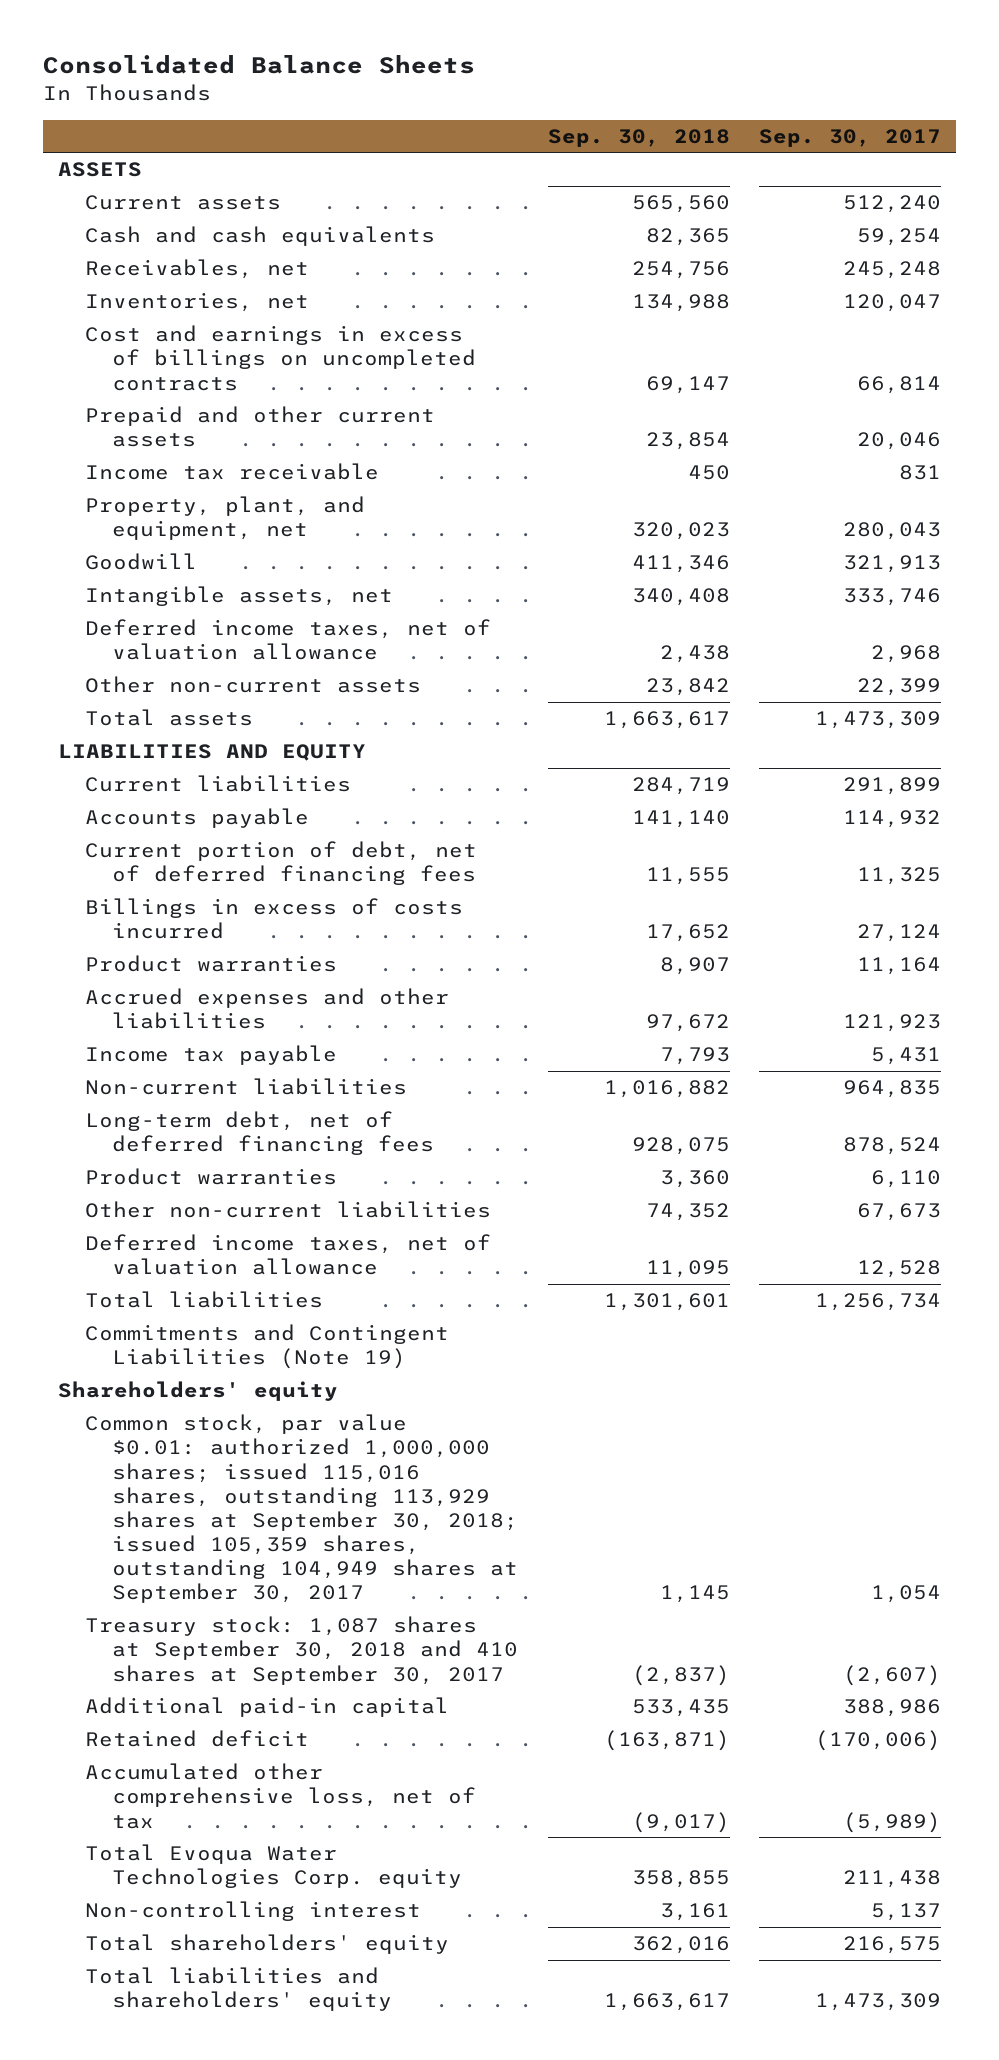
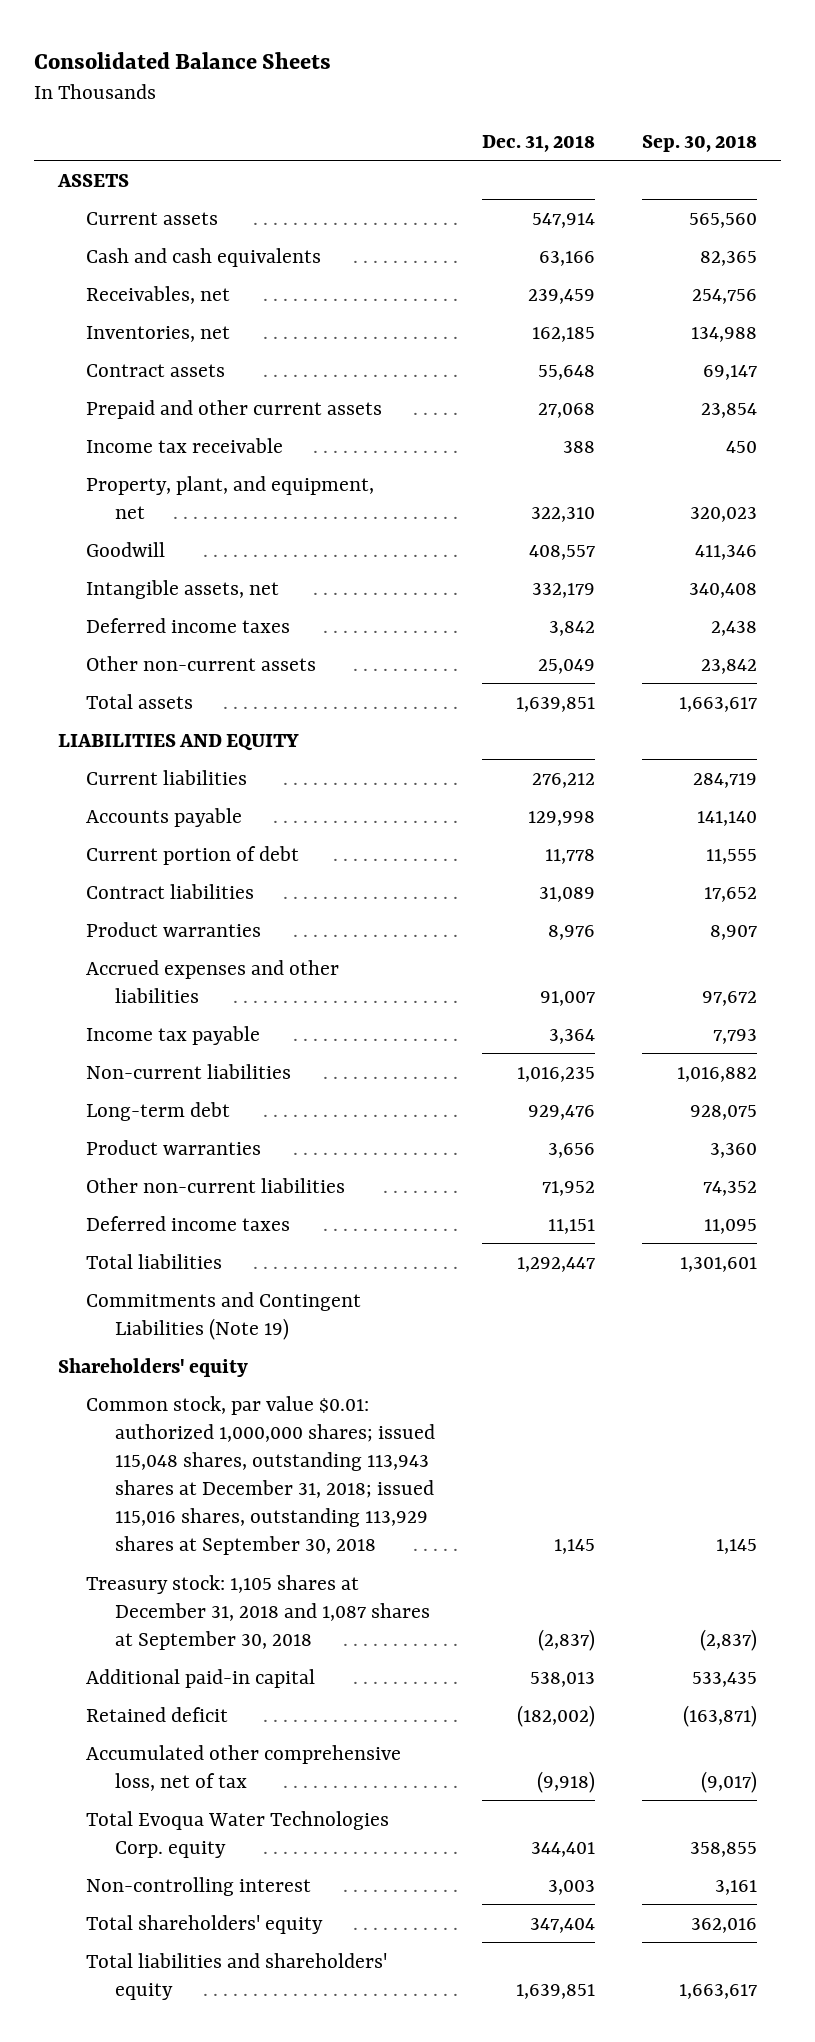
[758,128,941,147] Sep. 30, 2017 -> none
none -> [481,134,595,152] Dec. 31, 2018
[84,325,477,391] Cost and earnings in excess of billings on uncompleted contracts -> [86,363,226,377] Contract assets
[84,619,491,661] Deferred income taxes, net of valuation allowance -> [86,617,291,633] Deferred income taxes
[84,841,477,886] Current portion of debt, net of deferred financing fees -> [86,845,300,865] Current portion of debt
[84,898,463,940] Billings in excess of costs incurred -> [86,883,255,899] Contract liabilities
[84,1111,435,1156] Long-term debt, net of deferred financing fees -> [86,1101,231,1121] Long-term debt
[84,1234,491,1276] Deferred income taxes, net of valuation allowance -> [86,1215,291,1231] Deferred income taxes
[84,1414,519,1604] Common stock, par value $0.01: authorized 1,000,000 shares; issued 115,016 shares, outstanding 113,929 shares at September 30, 2018; issued 105,359 shares, outstanding 104,949 shares at September 30, 2017 -> [86,1395,435,1555] Common stock, par value $0.01: authorized 1,000,000 shares; issued 115,048 shares, outstanding 113,943 shares at December 31, 2018; issued 115,016 shares, outstanding 113,929 shares at September 30, 2018
[84,1616,519,1685] Treasury stock: 1,087 shares at September 30, 2018 and 410 shares at September 30, 2017 -> [86,1574,430,1650] Treasury stock: 1,105 shares at December 31, 2018 and 1,087 shares at September 30, 2018

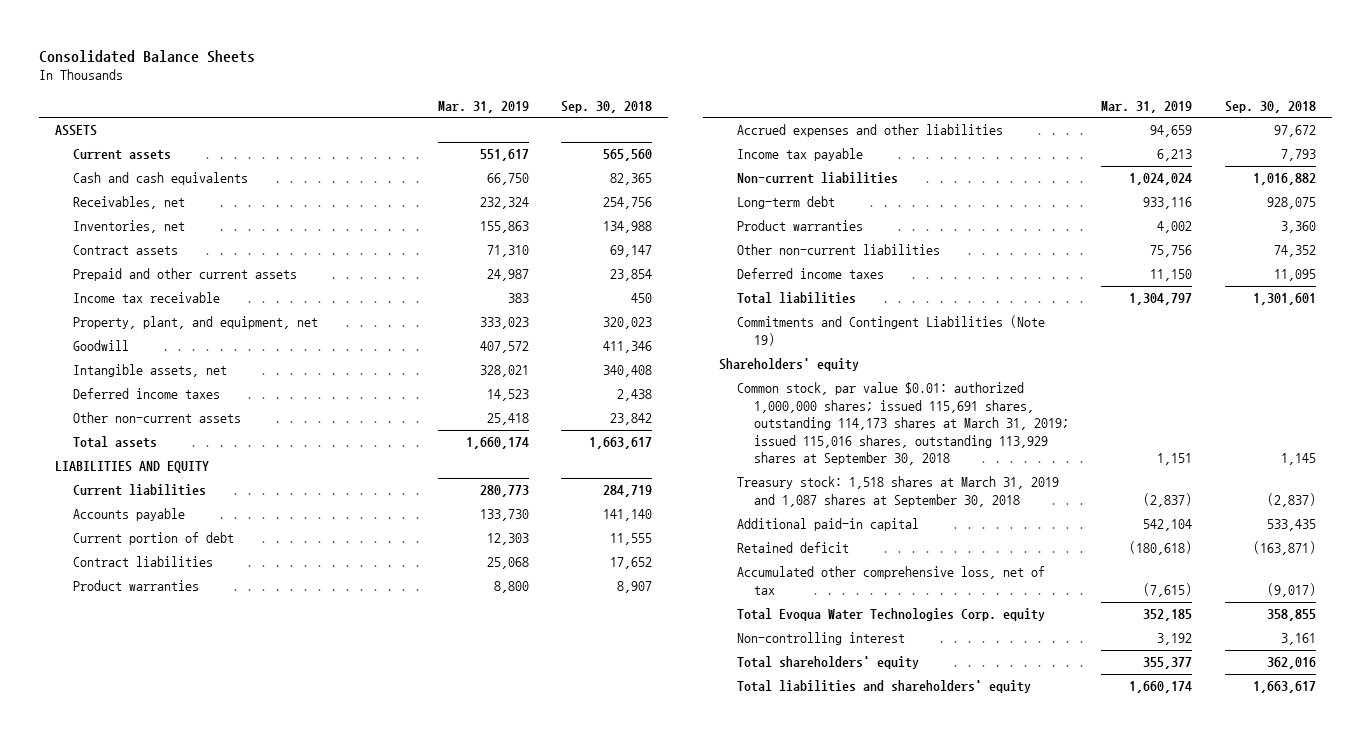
[481,134,595,152] Dec. 31, 2018 -> none
none -> [437,100,529,113] Mar. 31, 2019
[86,1395,435,1555] Common stock, par value $0.01: authorized 1,000,000 shares; issued 115,048 shares, outstanding 113,943 shares at December 31, 2018; issued 115,016 shares, outstanding 113,929 shares at September 30, 2018 -> [736,382,1069,466] Common stock, par value $0.01: authorized 1,000,000 shares; issued 115,691 shares, outstanding 114,173 shares at March 31, 2019; issued 115,016 shares, outstanding 113,929 shares at September 30, 2018
[86,1574,430,1650] Treasury stock: 1,105 shares at December 31, 2018 and 1,087 shares at September 30, 2018 -> [736,476,1059,507] Treasury stock: 1,518 shares at March 31, 2019 and 1,087 shares at September 30, 2018

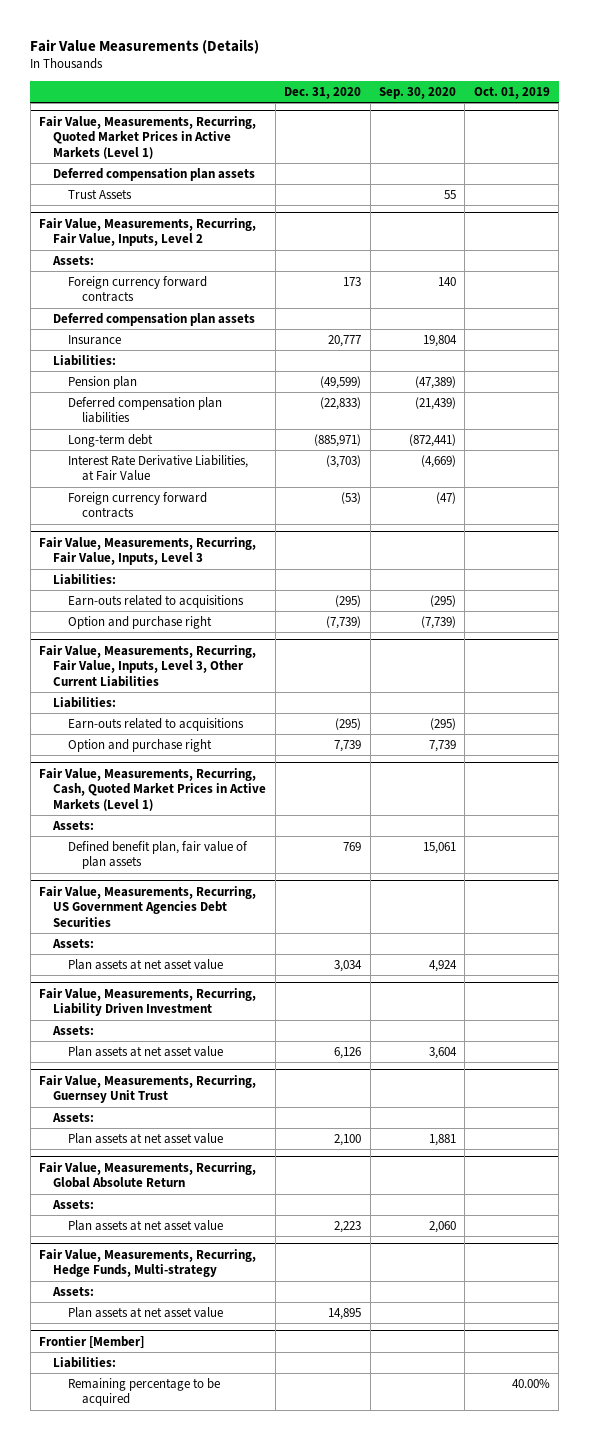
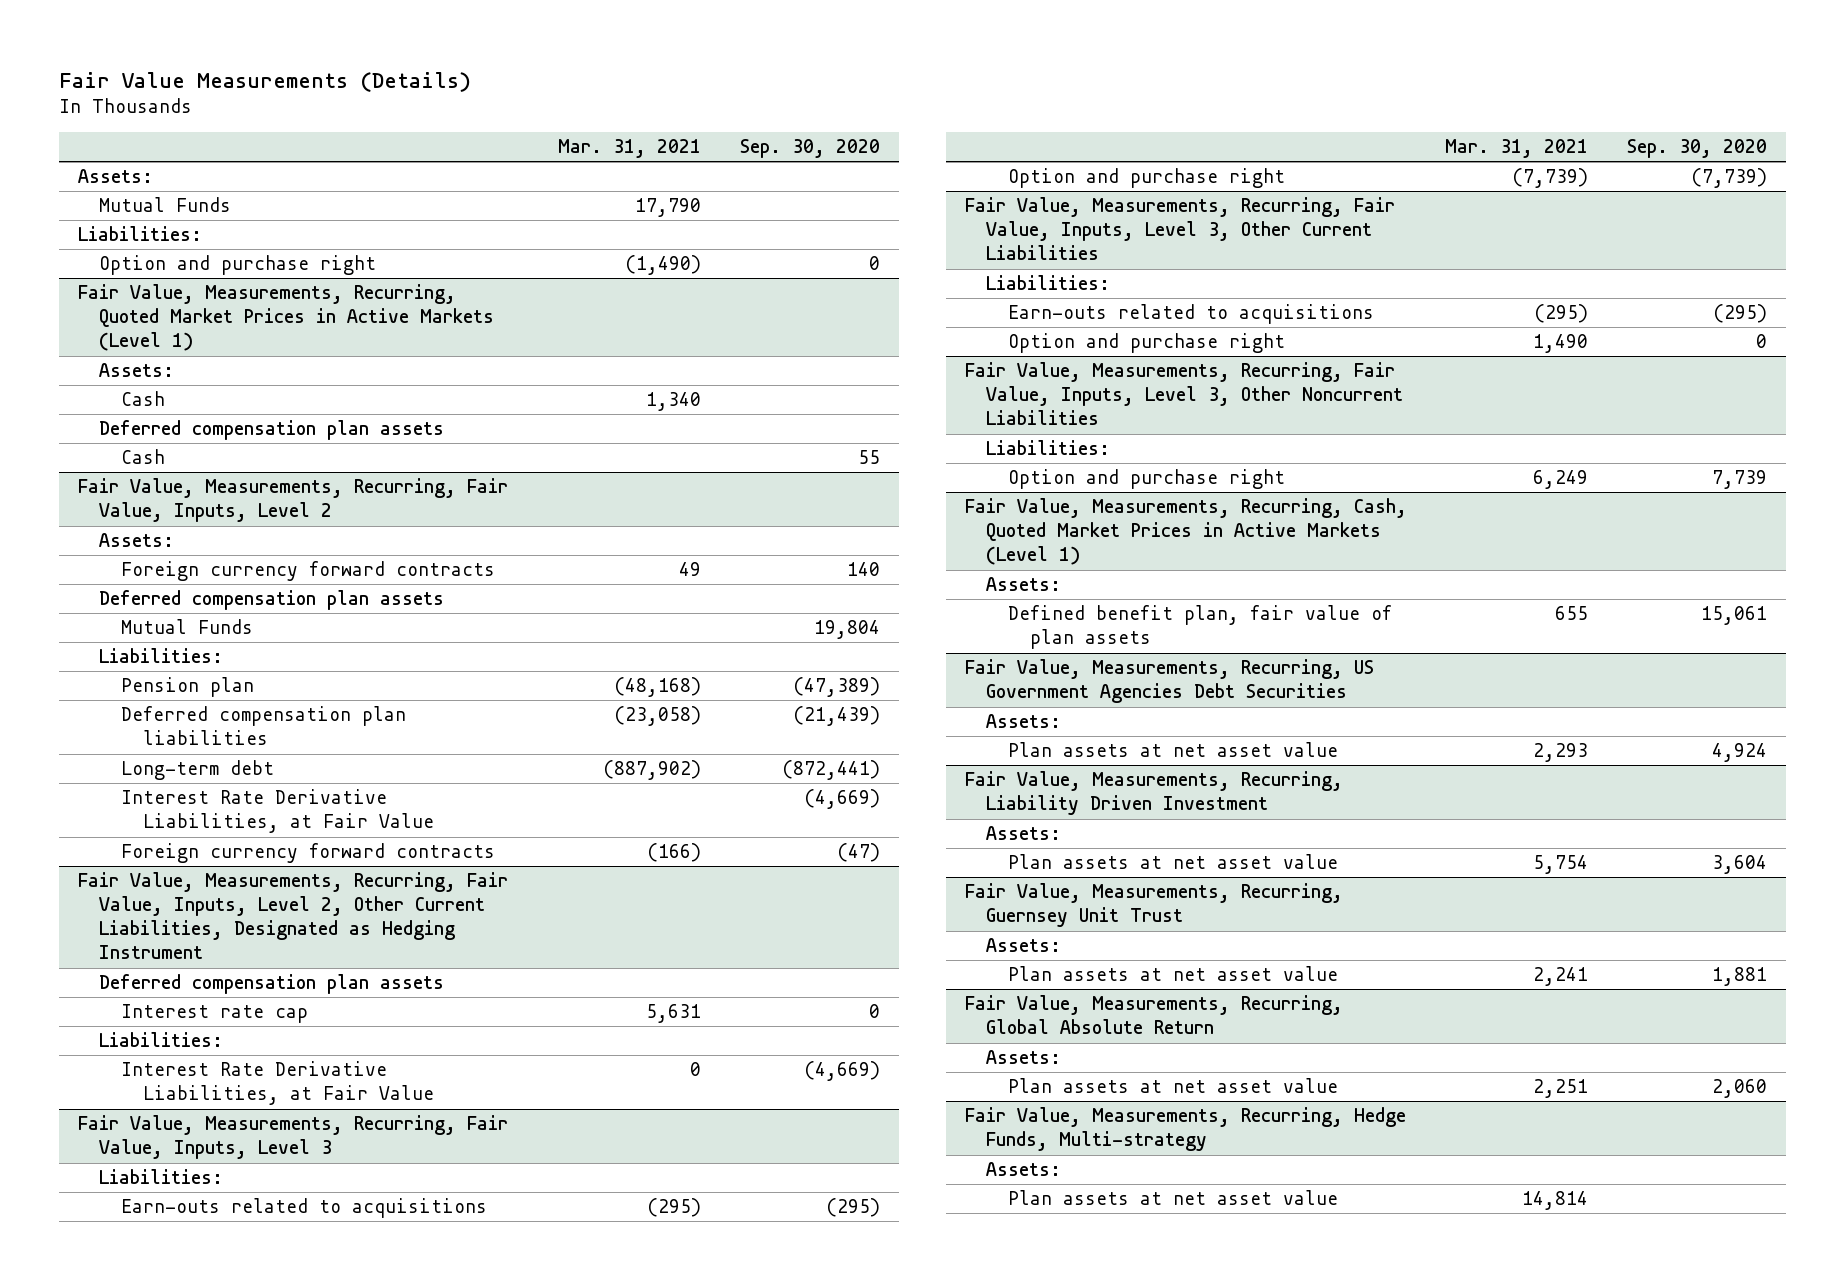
[284,87,362,100] Dec. 31, 2020 -> none
[473,87,550,100] Oct. 01, 2019 -> none
none -> [558,139,702,159] Mar. 31, 2021
none -> [77,169,153,184] Assets:
none -> [99,197,232,213] Mutual Funds
none -> [77,226,202,242] Liabilities:
none -> [99,255,377,276] Option and purchase right
none -> [99,363,175,378] Assets:
none -> [121,391,166,407] Cash
[67,188,132,199] Trust Assets -> [121,449,166,465] Cash
[67,334,121,345] Insurance -> [121,619,254,635] Mutual Funds
none -> [77,872,508,960] Fair Value, Measurements, Recurring, Fair Value, Inputs, Level 2, Other Current Liabilities, Designated as Hedging Instrument
none -> [99,974,445,995] Deferred compensation plan assets
none -> [121,1004,309,1024] Interest rate cap
none -> [99,1032,224,1048] Liabilities:
none -> [121,1061,434,1106] Interest Rate Derivative Liabilities, at Fair Value
none -> [1008,333,1286,354] Option and purchase right
none -> [964,362,1404,426] Fair Value, Measurements, Recurring, Fair Value, Inputs, Level 3, Other Noncurrent Liabilities
none -> [986,440,1111,456] Liabilities:
[39,1335,145,1348] Frontier [Member] -> none
[53,1356,117,1368] Liabilities: -> none
[67,1377,220,1407] Remaining percentage to be acquired -> none

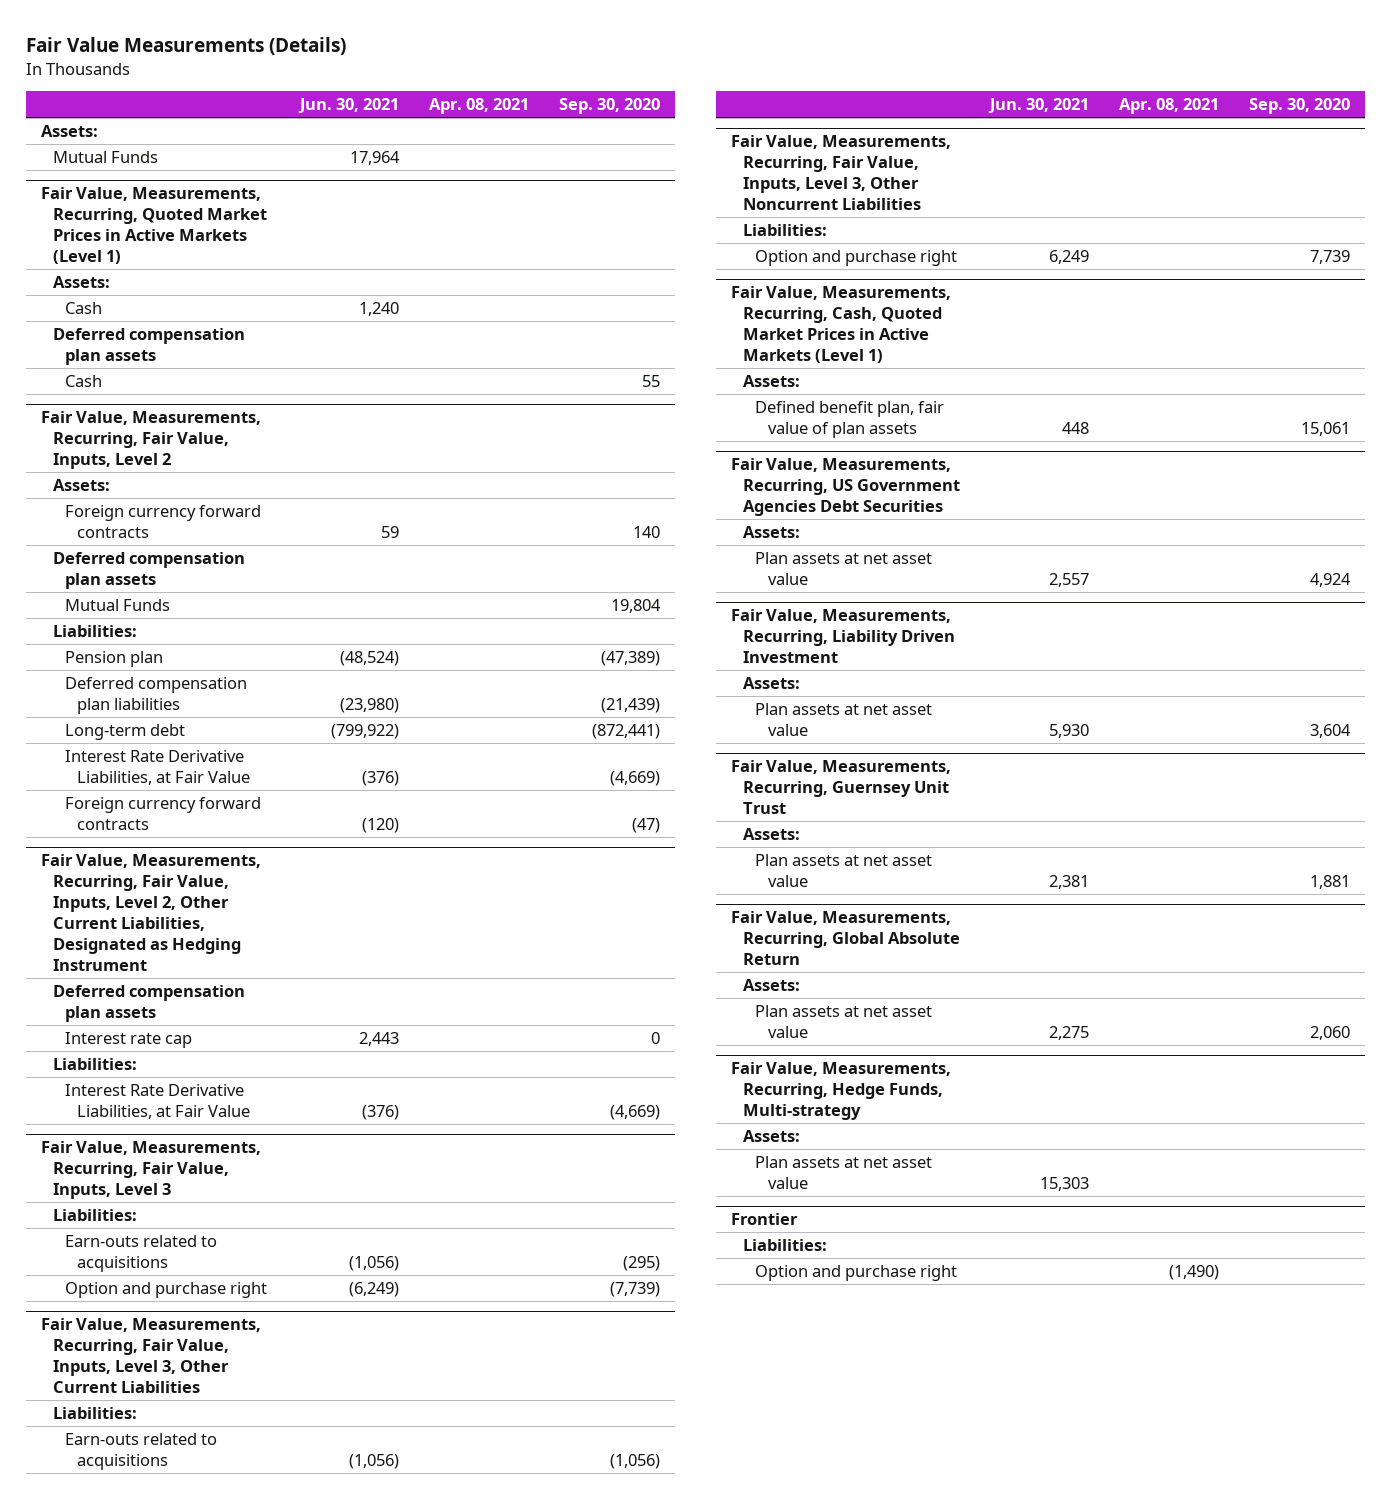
[558,139,702,159] Mar. 31, 2021 -> none
none -> [298,98,400,114] Jun. 30, 2021
none -> [428,98,529,115] Apr. 08, 2021
[77,226,202,242] Liabilities: -> none
[99,255,377,276] Option and purchase right -> none
[1008,333,1286,354] Option and purchase right -> none
[1712,304,1767,324] (295) -> [609,1453,660,1469] (1,056)
none -> [731,1213,799,1226] Frontier
none -> [743,1238,828,1251] Liabilities:
none -> [755,1264,958,1281] Option and purchase right

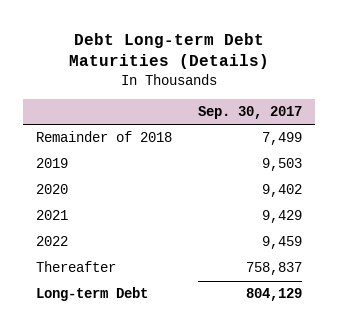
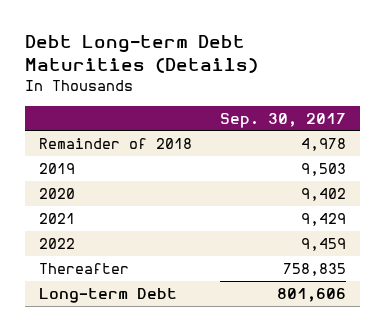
[261,132,302,146] 7,499 -> [301,137,347,151] 4,978
[245,262,302,276] 758,837 -> [283,262,347,276] 758,835
[245,288,302,302] 804,129 -> [277,287,347,302] 801,606

